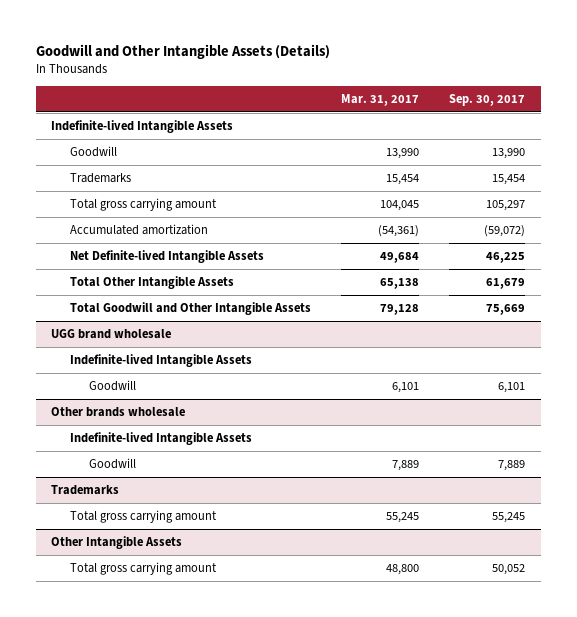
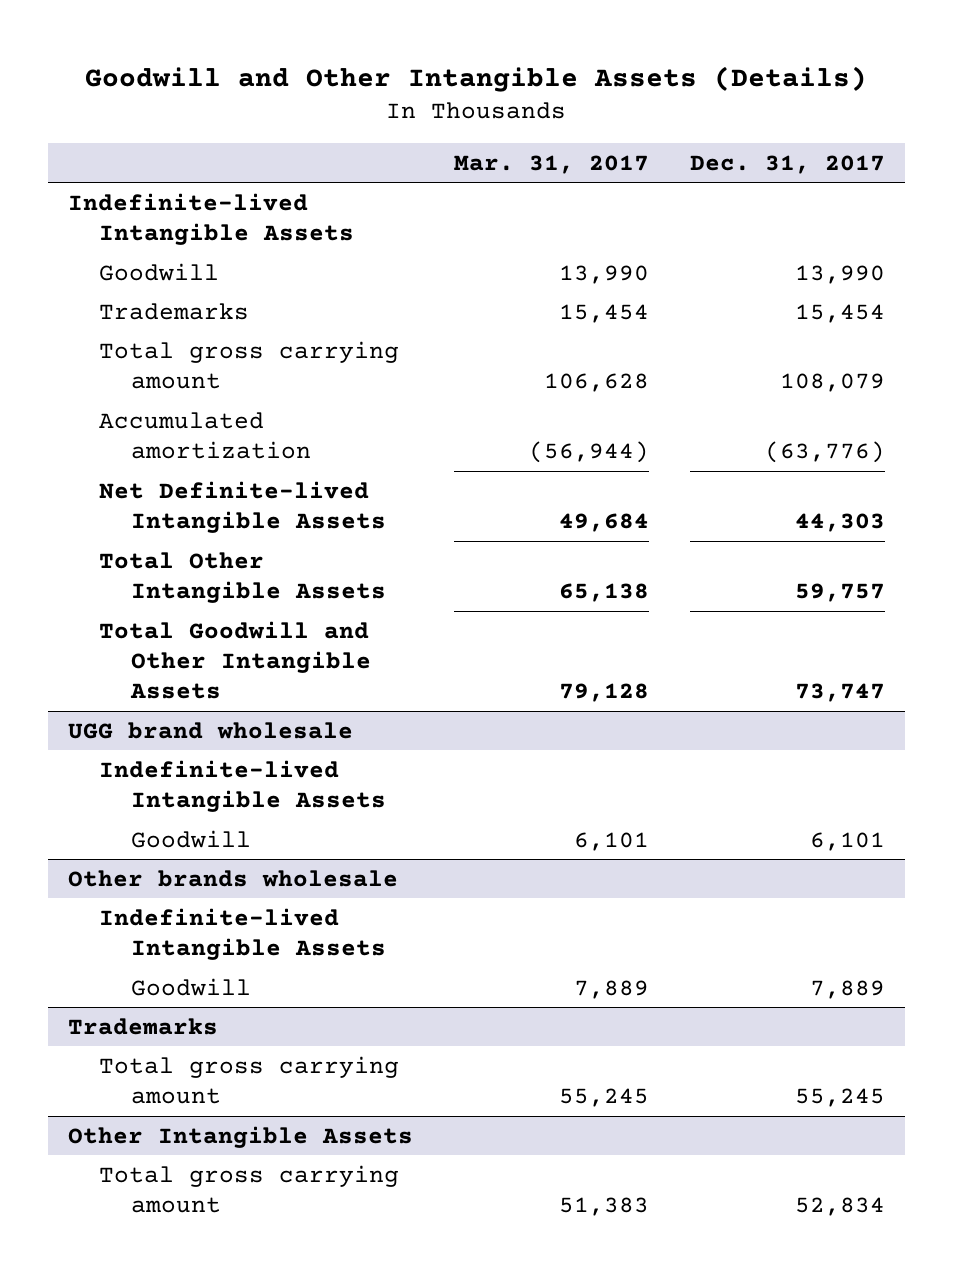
[449,93,526,106] Sep. 30, 2017 -> none
none -> [689,154,885,174] Dec. 31, 2017
[380,200,420,212] 104,045 -> [543,372,649,392] 106,628
[378,225,420,238] (54,361) -> [528,440,649,463] (56,944)
[386,564,420,576] 48,800 -> [558,1196,649,1216] 51,383

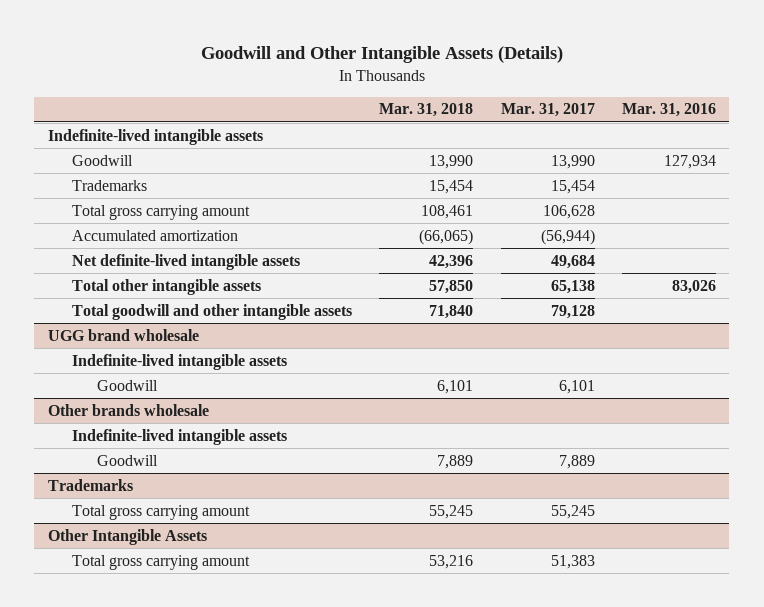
[689,154,885,174] Dec. 31, 2017 -> none
none -> [379,103,474,118] Mar. 31, 2018
none -> [621,103,716,118] Mar. 31, 2016
[68,192,355,245] Indefinite-lived Intangible Assets -> [47,128,263,145] Indefinite-lived intangible assets
[99,480,386,533] Net Definite-lived Intangible Assets -> [72,253,301,270] Net definite-lived intangible assets
[99,551,386,603] Total Other Intangible Assets -> [72,278,262,295] Total other intangible assets
[99,620,371,700] Total Goodwill and Other Intangible Assets -> [72,303,353,320] Total goodwill and other intangible assets
[99,759,386,812] Indefinite-lived Intangible Assets -> [72,353,288,370] Indefinite-lived intangible assets
[99,907,386,960] Indefinite-lived Intangible Assets -> [72,428,288,445] Indefinite-lived intangible assets

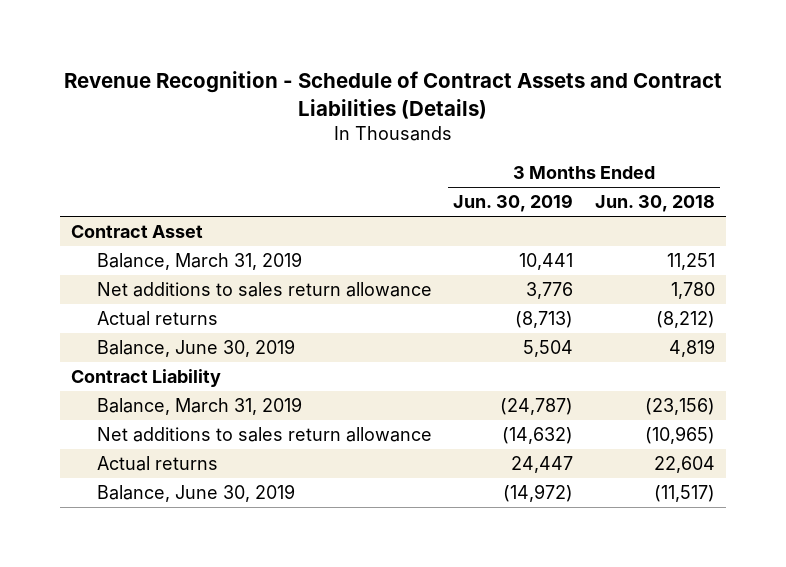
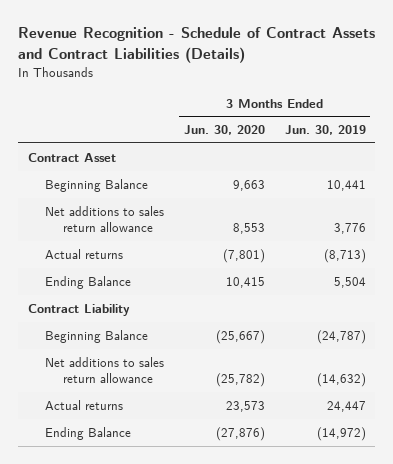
[594,195,715,213] Jun. 30, 2018 -> none
none -> [183,125,265,136] Jun. 30, 2020
[96,252,302,271] Balance, March 31, 2019 -> [45,178,149,192] Beginning Balance
[96,339,295,358] Balance, June 30, 2019 -> [45,275,132,289] Ending Balance
[96,397,302,416] Balance, March 31, 2019 -> [45,329,149,343] Beginning Balance
[96,484,295,503] Balance, June 30, 2019 -> [45,426,132,440] Ending Balance

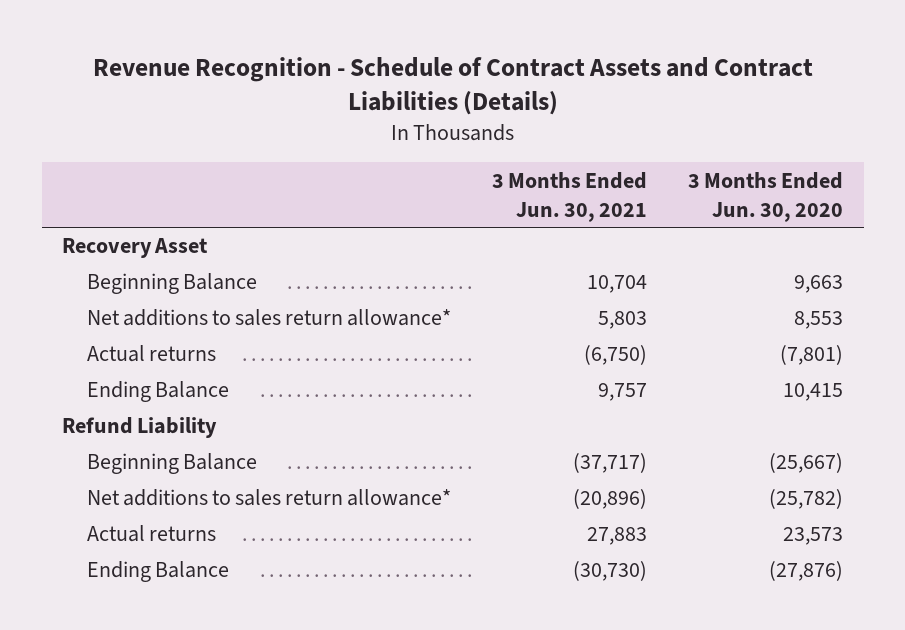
[284,125,366,136] Jun. 30, 2019 -> none
none -> [492,171,648,222] 3 Months Ended Jun. 30, 2021
[27,152,116,162] Contract Asset -> [62,238,209,259] Recovery Asset
[45,205,165,233] Net additions to sales return allowance -> [87,309,452,327] Net additions to sales return allowance*
[27,303,130,316] Contract Liability -> [62,417,218,439] Refund Liability
[45,356,165,384] Net additions to sales return allowance -> [87,489,452,507] Net additions to sales return allowance*

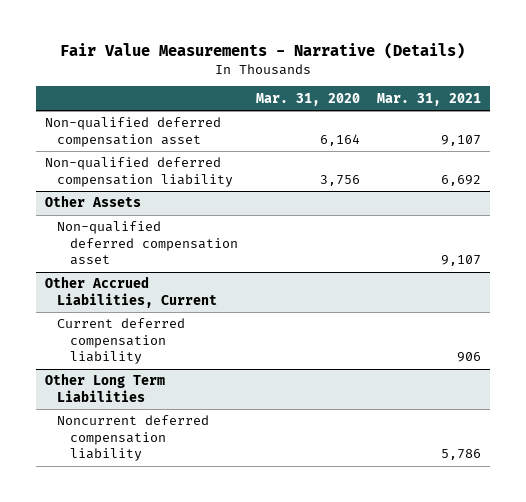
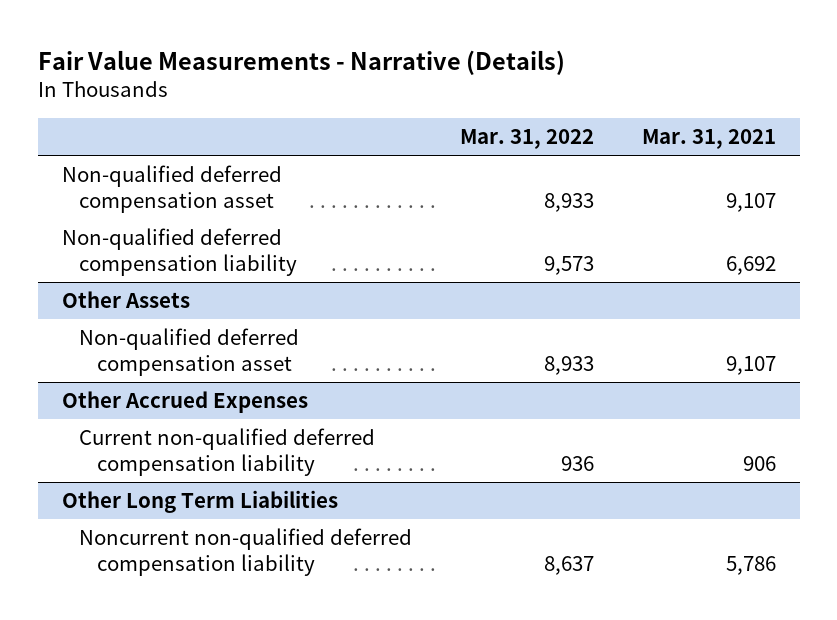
[255,92,360,106] Mar. 31, 2020 -> none
none -> [460,128,595,149] Mar. 31, 2022
[44,276,218,308] Other Accrued Liabilities, Current -> [61,391,308,414] Other Accrued Expenses
[57,318,186,365] Current deferred compensation liability -> [79,428,376,477] Current non-qualified deferred compensation liability
[57,415,210,462] Noncurrent deferred compensation liability -> [79,528,413,577] Noncurrent non-qualified deferred compensation liability

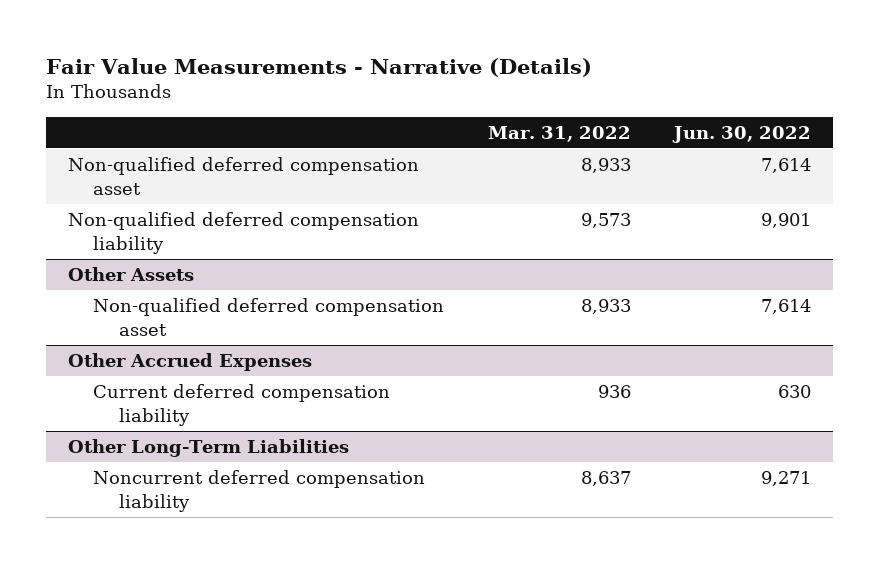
[641,128,776,149] Mar. 31, 2021 -> none
none -> [672,125,812,143] Jun. 30, 2022
[79,428,376,477] Current non-qualified deferred compensation liability -> [93,384,391,426] Current deferred compensation liability
[61,490,338,514] Other Long Term Liabilities -> [67,439,349,458] Other Long-Term Liabilities
[79,528,413,577] Noncurrent non-qualified deferred compensation liability -> [93,470,426,512] Noncurrent deferred compensation liability

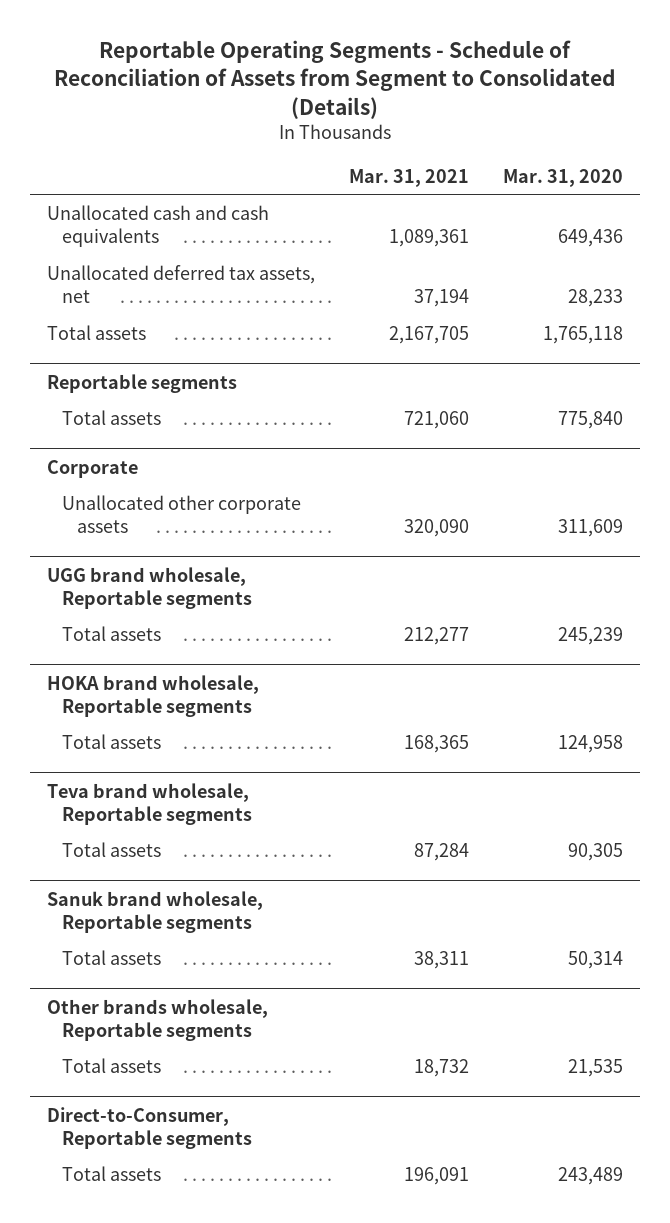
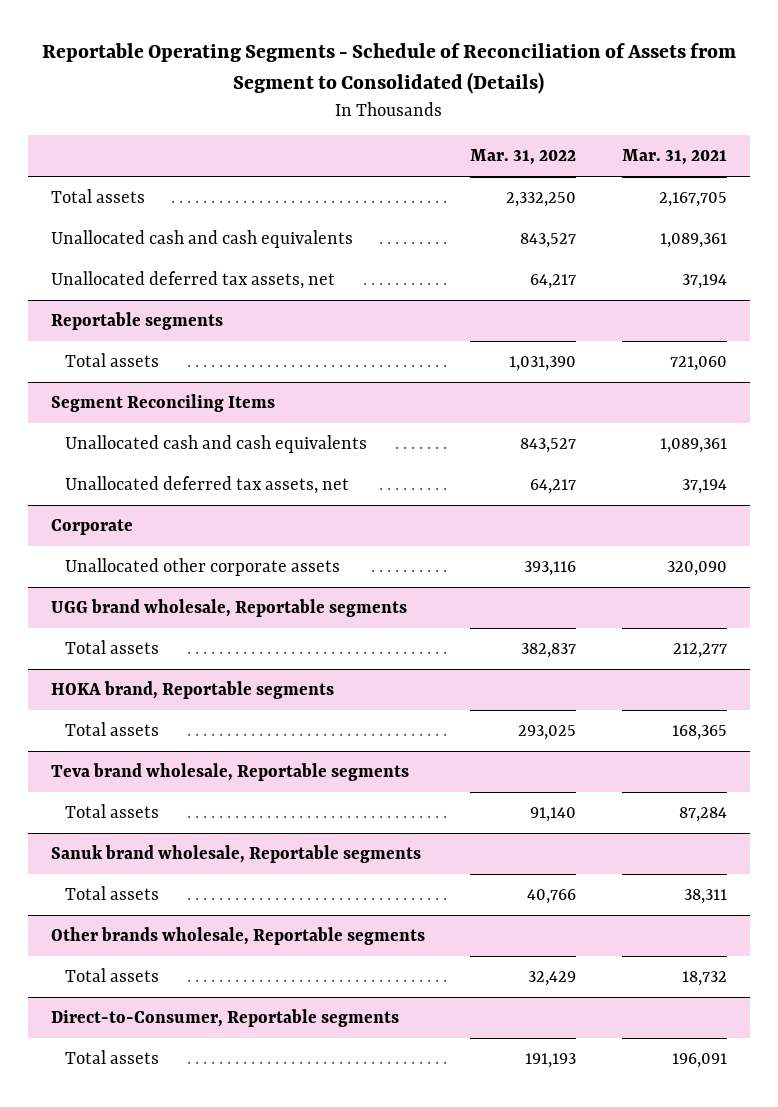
[502,168,623,187] Mar. 31, 2020 -> none
none -> [470,149,577,166] Mar. 31, 2022
[46,325,146,341] Total assets -> [50,189,145,204] Total assets
none -> [50,394,275,413] Segment Reconciling Items
none -> [65,435,368,454] Unallocated cash and cash equivalents
none -> [65,476,350,495] Unallocated deferred tax assets, net
[46,674,259,717] HOKA brand wholesale, Reportable segments -> [50,681,334,700] HOKA brand, Reportable segments

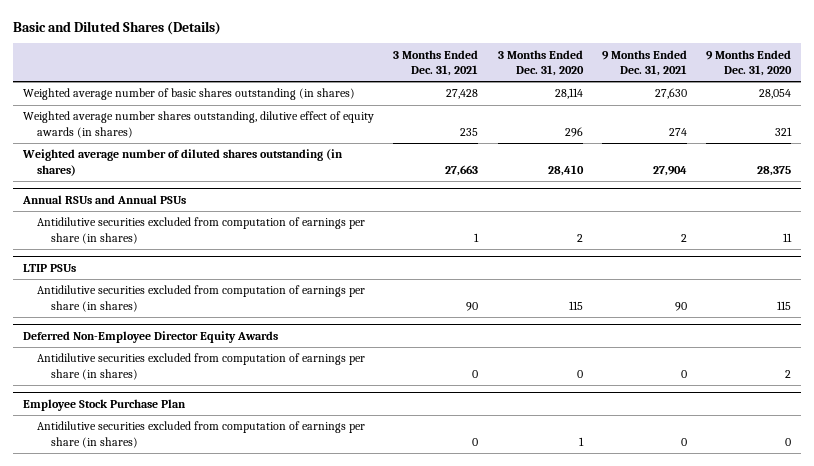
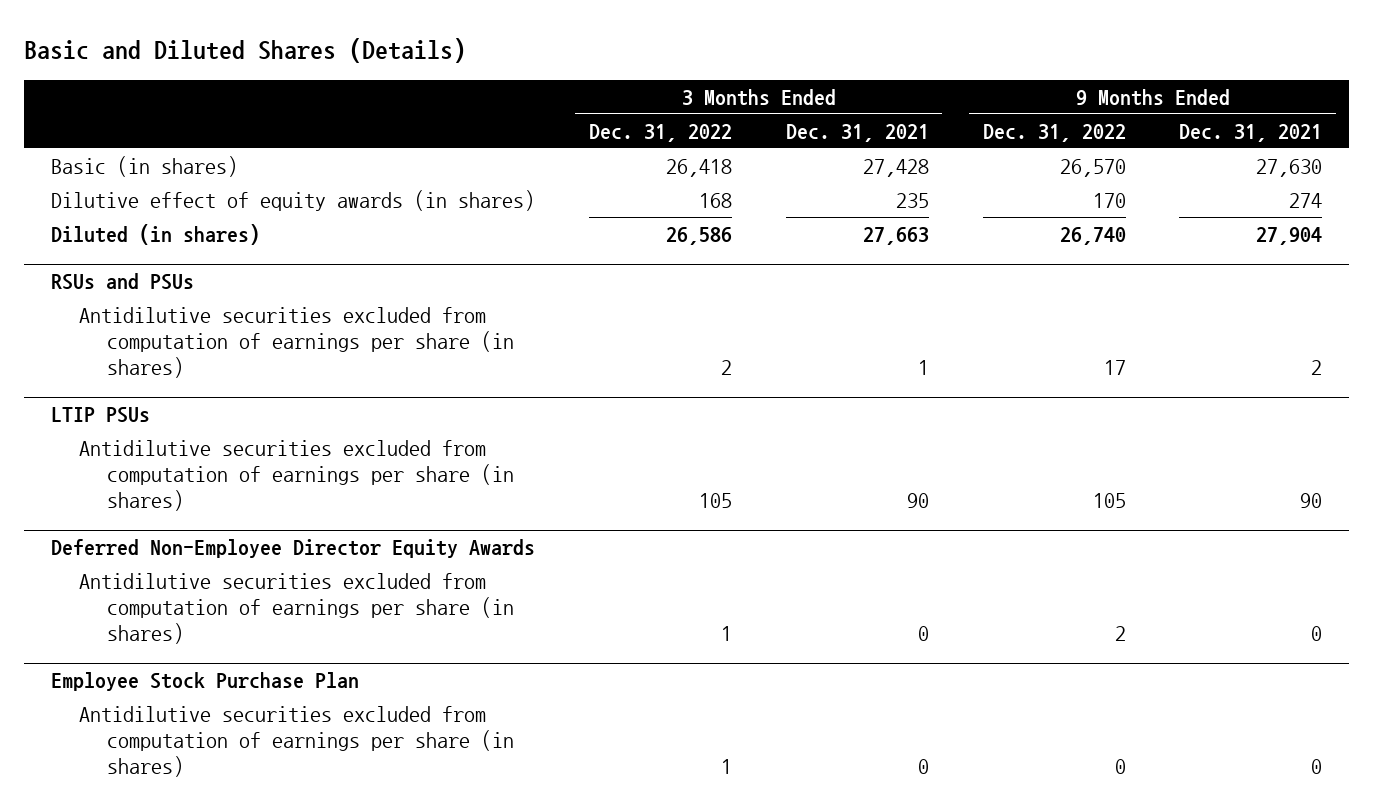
[497,49,584,77] 3 Months Ended Dec. 31, 2020 -> none
[706,49,793,77] 9 Months Ended Dec. 31, 2020 -> none
none -> [588,123,732,142] Dec. 31, 2022
none -> [982,123,1126,142] Dec. 31, 2022
[22,88,355,101] Weighted average number of basic shares outstanding (in shares) -> [50,155,238,177] Basic (in shares)
[22,111,374,138] Weighted average number shares outstanding, dilutive effect of equity awards (in shares) -> [50,189,535,211] Dilutive effect of equity awards (in shares)
[21,149,343,176] Weighted average number of diluted shares outstanding (in shares) -> [50,223,260,245] Diluted (in shares)
[21,194,186,204] Annual RSUs and Annual PSUs -> [50,273,194,291] RSUs and PSUs

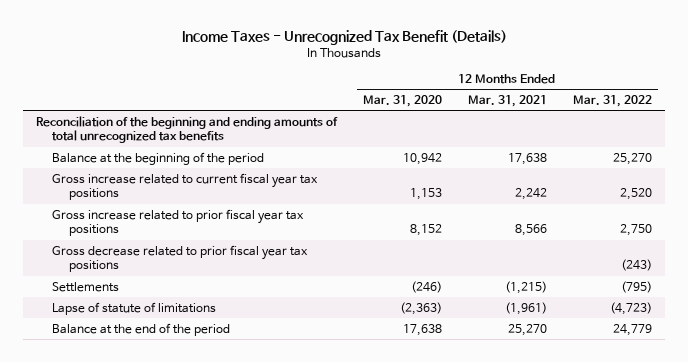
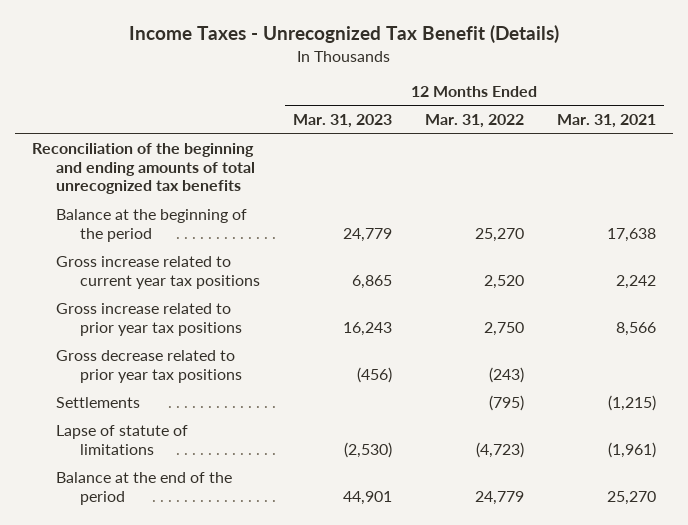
[363,94,443,107] Mar. 31, 2020 -> none
none -> [292,114,392,129] Mar. 31, 2023
[52,172,319,201] Gross increase related to current fiscal year tax positions -> [55,255,260,289] Gross increase related to current year tax positions
[52,208,305,237] Gross increase related to prior fiscal year tax positions -> [55,302,242,336] Gross increase related to prior year tax positions
[52,244,309,273] Gross decrease related to prior fiscal year tax positions -> [55,349,242,383] Gross decrease related to prior year tax positions

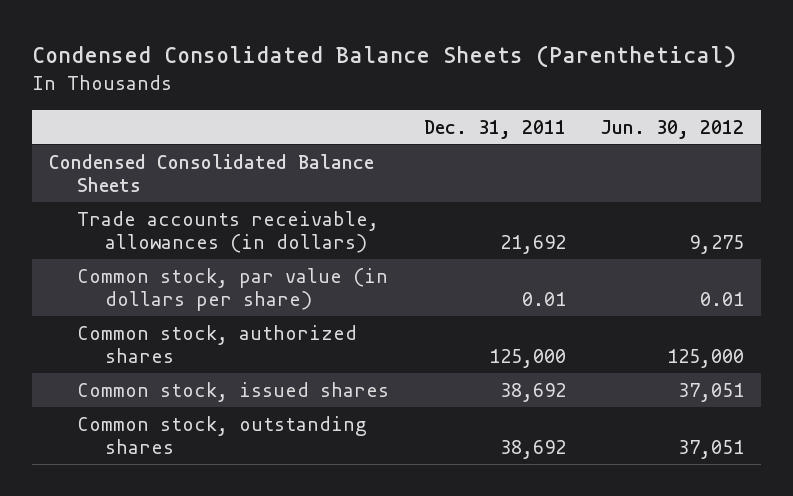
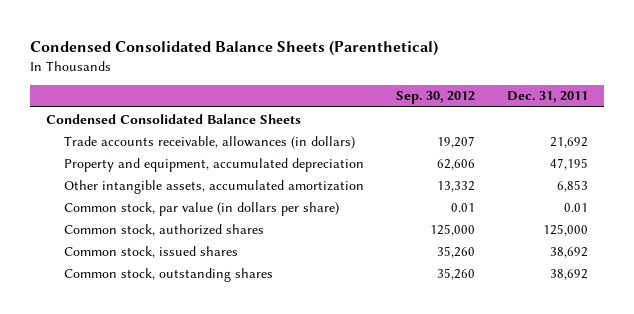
[600,119,745,139] Jun. 30, 2012 -> none
none -> [395,91,475,105] Sep. 30, 2012
none -> [63,157,364,172] Property and equipment, accumulated depreciation
none -> [63,179,364,194] Other intangible assets, accumulated amortization

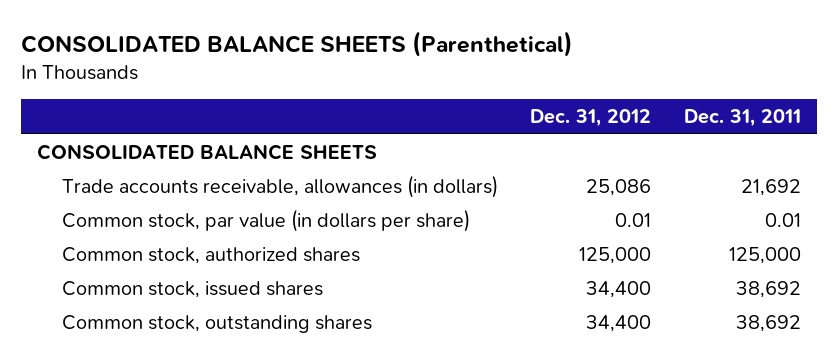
[29,39,438,56] Condensed Consolidated Balance Sheets (Parenthetical) -> [21,31,574,58] CONSOLIDATED BALANCE SHEETS (Parenthetical)
[395,91,475,105] Sep. 30, 2012 -> none
none -> [530,109,652,128] Dec. 31, 2012
[45,113,301,124] Condensed Consolidated Balance Sheets -> [37,143,378,160] CONSOLIDATED BALANCE SHEETS
[63,157,364,172] Property and equipment, accumulated depreciation -> none
[63,179,364,194] Other intangible assets, accumulated amortization -> none

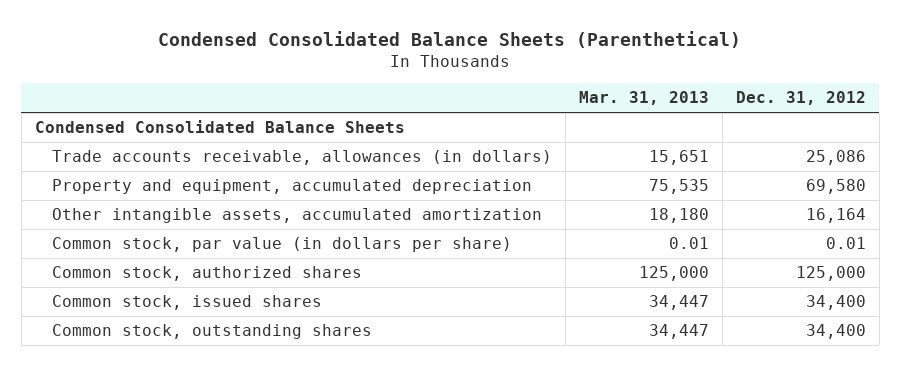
[21,31,574,58] CONSOLIDATED BALANCE SHEETS (Parenthetical) -> [158,30,742,48] Condensed Consolidated Balance Sheets (Parenthetical)
[683,109,801,128] Dec. 31, 2011 -> none
none -> [578,91,709,106] Mar. 31, 2013
[37,143,378,160] CONSOLIDATED BALANCE SHEETS -> [34,120,405,134] Condensed Consolidated Balance Sheets
none -> [51,179,532,195] Property and equipment, accumulated depreciation
none -> [51,208,542,224] Other intangible assets, accumulated amortization

